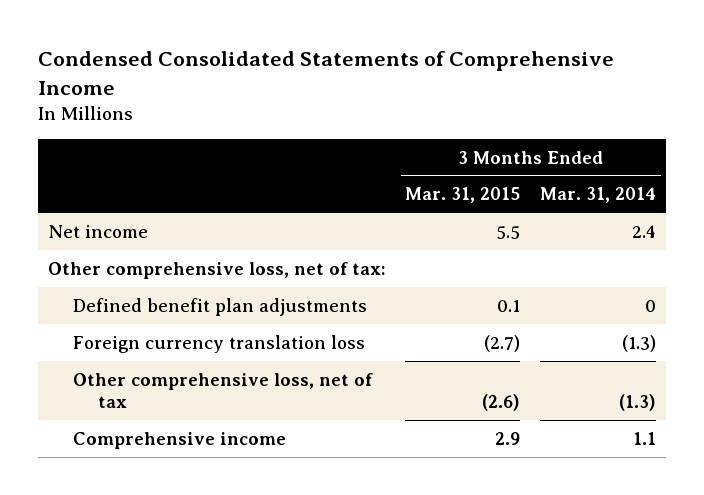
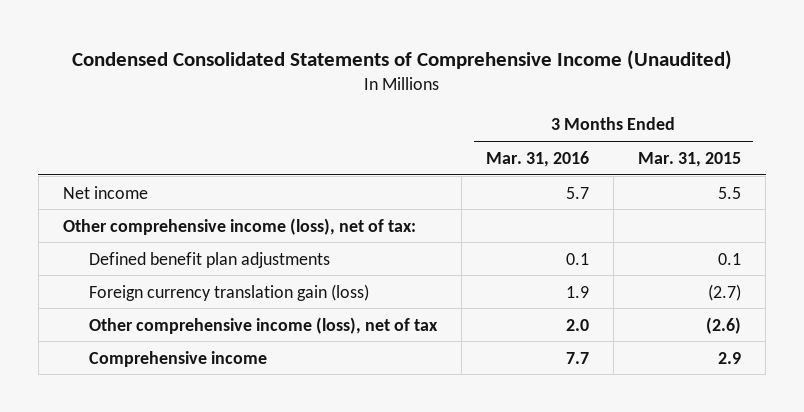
[37,51,614,96] Condensed Consolidated Statements of Comprehensive Income -> [71,50,732,71] Condensed Consolidated Statements of Comprehensive Income (Unaudited)
[540,187,657,204] Mar. 31, 2014 -> none
none -> [485,150,589,167] Mar. 31, 2016
[47,261,386,279] Other comprehensive loss, net of tax: -> [62,217,416,235] Other comprehensive income (loss), net of tax:
[72,334,365,353] Foreign currency translation loss -> [88,283,369,301] Foreign currency translation gain (loss)
[72,372,373,409] Other comprehensive loss, net of tax -> [88,316,438,334] Other comprehensive income (loss), net of tax

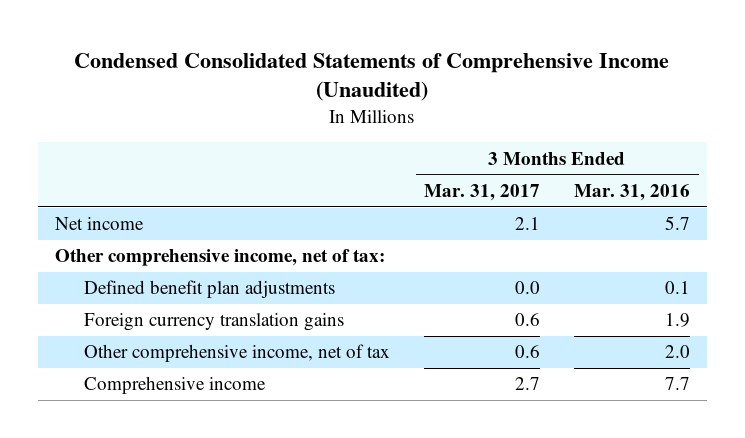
[638,151,742,167] Mar. 31, 2015 -> none
none -> [424,183,541,201] Mar. 31, 2017
[62,217,416,235] Other comprehensive income (loss), net of tax: -> [54,249,385,267] Other comprehensive income, net of tax:
[88,283,369,301] Foreign currency translation gain (loss) -> [84,313,345,332] Foreign currency translation gains
[88,316,438,334] Other comprehensive income (loss), net of tax -> [84,344,391,363] Other comprehensive income, net of tax

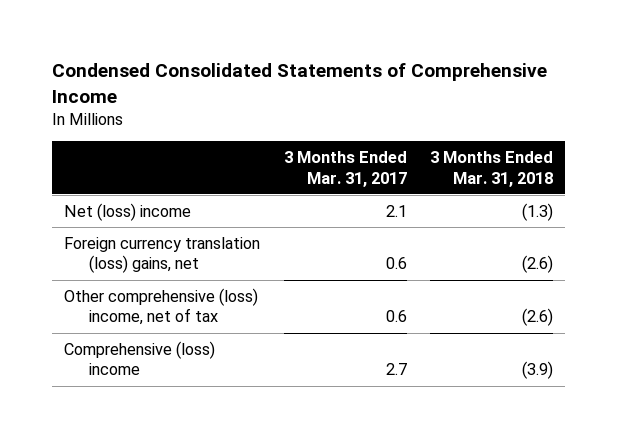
[74,52,670,102] Condensed Consolidated Statements of Comprehensive Income (Unaudited) -> [52,63,548,103] Condensed Consolidated Statements of Comprehensive Income
[574,183,691,201] Mar. 31, 2016 -> none
none -> [430,150,554,187] 3 Months Ended Mar. 31, 2018
[54,249,385,267] Other comprehensive income, net of tax: -> none
[84,280,336,299] Defined benefit plan adjustments -> none
[54,217,144,231] Net income -> [63,202,191,221] Net (loss) income
[84,313,345,332] Foreign currency translation gains -> [63,236,260,274] Foreign currency translation (loss) gains, net
[84,344,391,363] Other comprehensive income, net of tax -> [63,287,258,326] Other comprehensive (loss) income, net of tax
[84,376,267,395] Comprehensive income -> [63,340,215,376] Comprehensive (loss) income

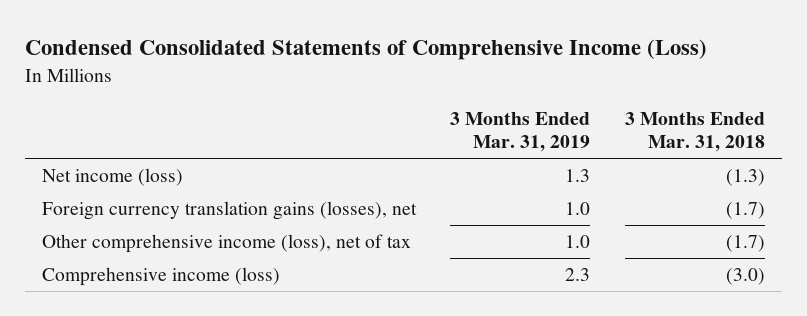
[52,63,548,103] Condensed Consolidated Statements of Comprehensive Income -> [24,39,707,61] Condensed Consolidated Statements of Comprehensive Income (Loss)
[283,150,407,187] 3 Months Ended Mar. 31, 2017 -> none
none -> [450,111,591,153] 3 Months Ended Mar. 31, 2019
[63,202,191,221] Net (loss) income -> [41,168,183,187] Net income (loss)
[63,236,260,274] Foreign currency translation (loss) gains, net -> [41,201,417,221] Foreign currency translation gains (losses), net
[522,255,554,274] (2.6) -> [725,202,765,220] (1.7)
[63,287,258,326] Other comprehensive (loss) income, net of tax -> [41,234,411,254] Other comprehensive income (loss), net of tax
[522,308,554,327] (2.6) -> [725,235,765,253] (1.7)
[63,340,215,376] Comprehensive (loss) income -> [41,267,280,287] Comprehensive income (loss)
[522,361,554,380] (3.9) -> [725,268,765,286] (3.0)

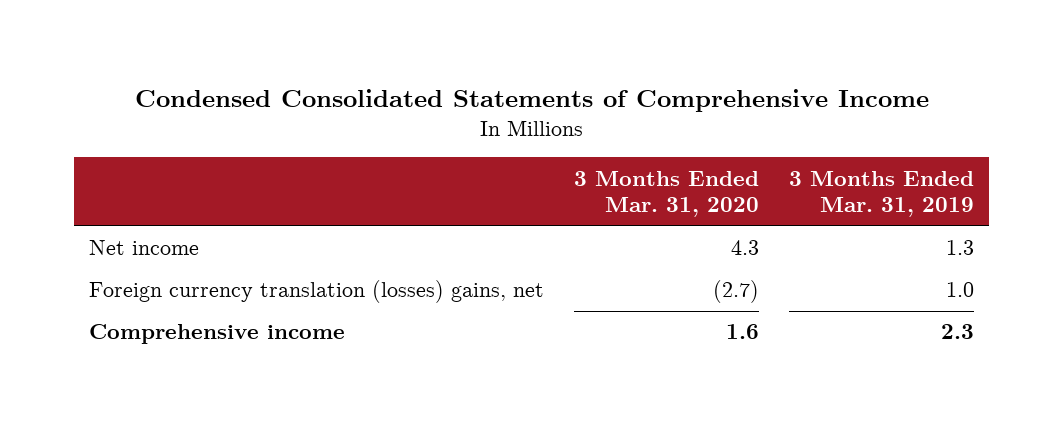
[24,39,707,61] Condensed Consolidated Statements of Comprehensive Income (Loss) -> [134,89,929,113] Condensed Consolidated Statements of Comprehensive Income
[624,111,765,153] 3 Months Ended Mar. 31, 2018 -> none
none -> [574,170,760,218] 3 Months Ended Mar. 31, 2020
[41,234,411,254] Other comprehensive income (loss), net of tax -> none
[41,168,183,187] Net income (loss) -> [89,240,200,256] Net income
[41,201,417,221] Foreign currency translation gains (losses), net -> [89,280,545,304] Foreign currency translation (losses) gains, net
[41,267,280,287] Comprehensive income (loss) -> [89,324,346,345] Comprehensive income

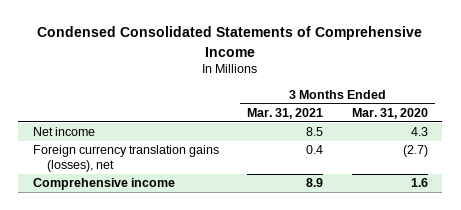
[789,170,975,218] 3 Months Ended Mar. 31, 2019 -> none
none -> [247,108,324,120] Mar. 31, 2021
[89,280,545,304] Foreign currency translation (losses) gains, net -> [32,145,219,173] Foreign currency translation gains (losses), net

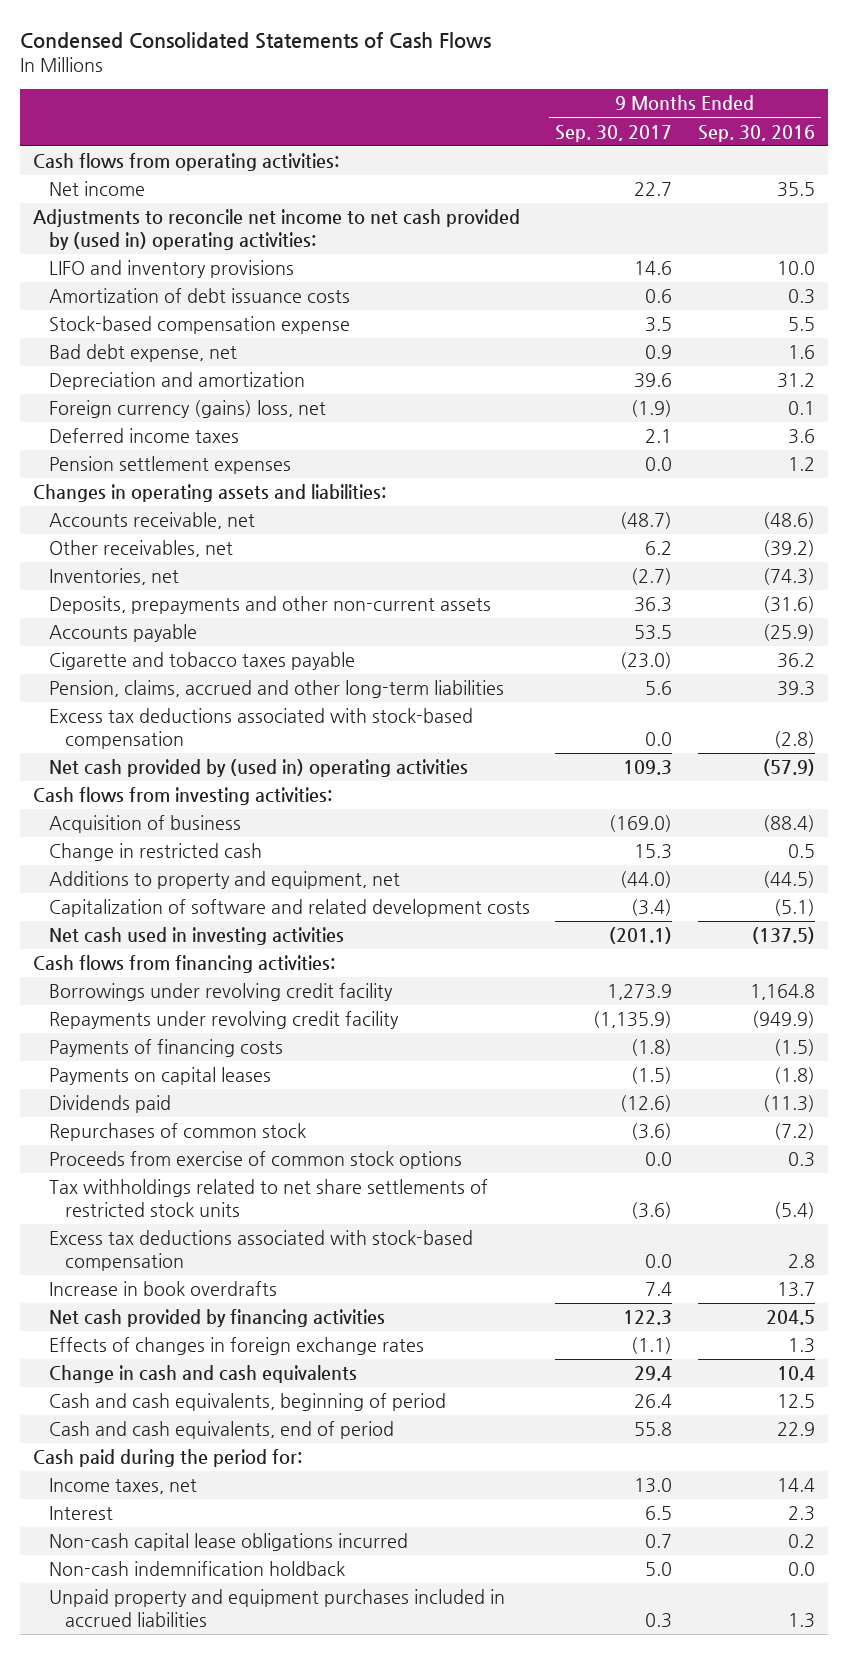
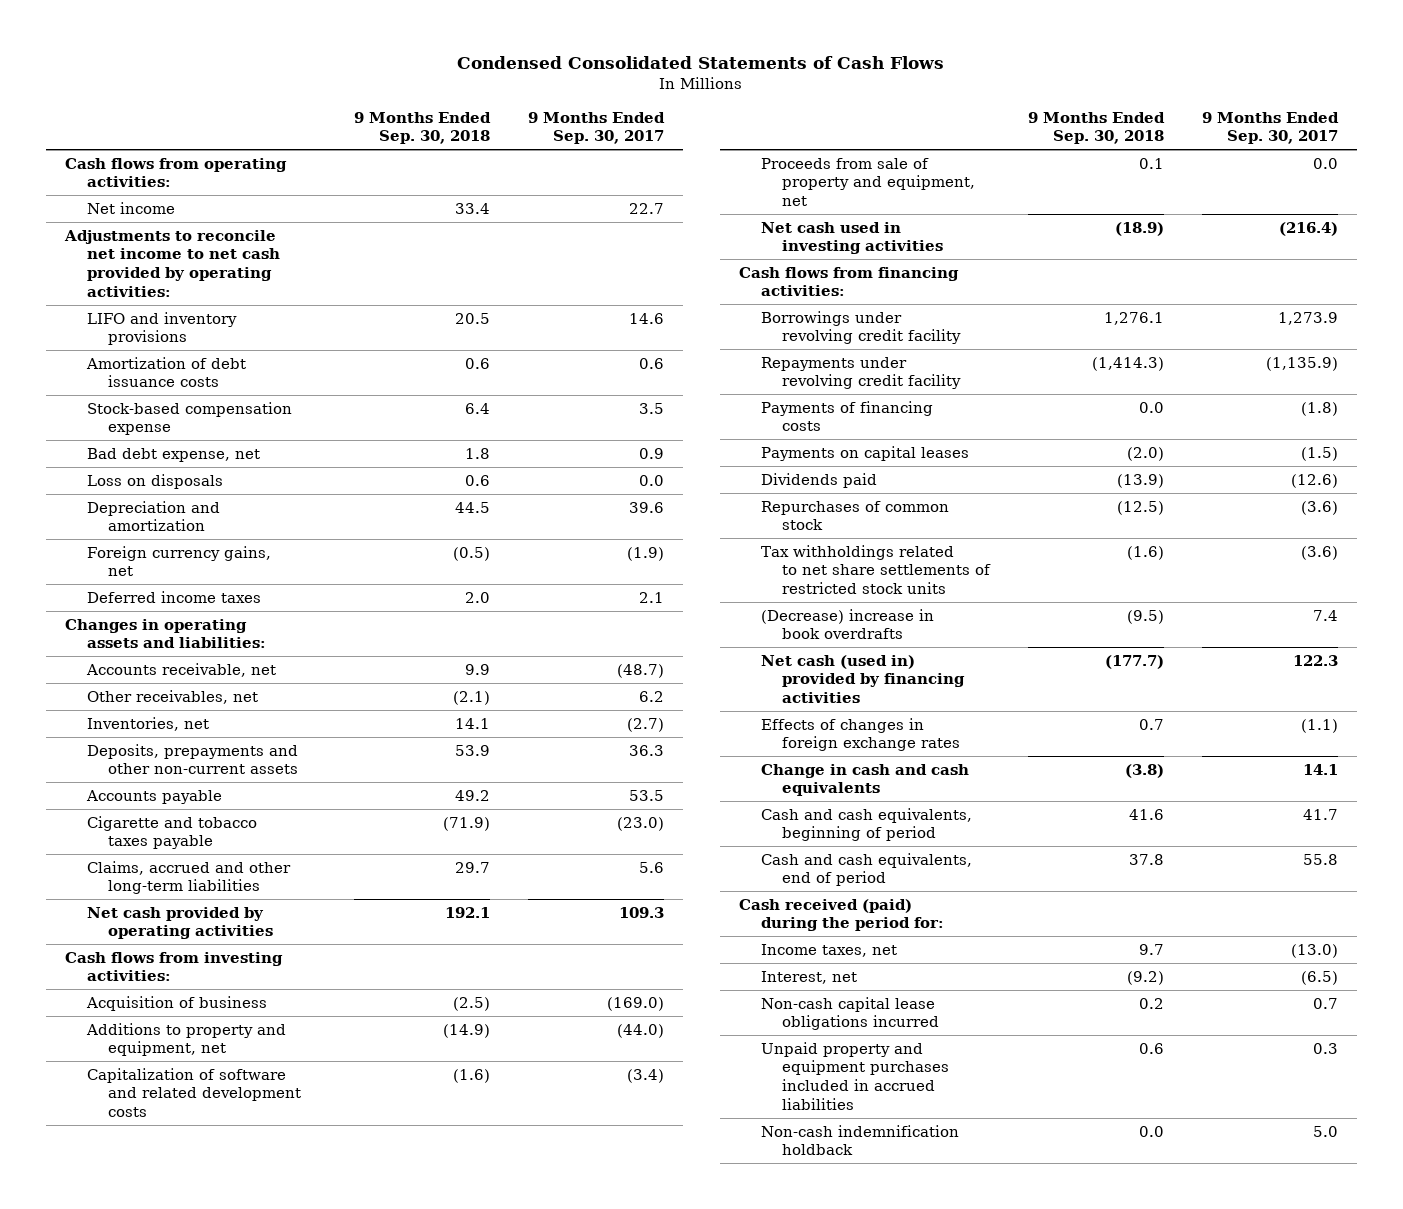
[698,124,816,142] Sep. 30, 2016 -> none
none -> [354,111,492,145] 9 Months Ended Sep. 30, 2018
[32,209,520,250] Adjustments to reconcile net income to net cash provided by (used in) operating activities: -> [64,229,280,297] Adjustments to reconcile net income to net cash provided by operating activities:
none -> [86,473,223,489] Loss on disposals
[48,400,326,419] Foreign currency (gains) loss, net -> [86,545,271,577] Foreign currency gains, net
[48,456,291,475] Pension settlement expenses -> none
[48,708,473,749] Excess tax deductions associated with stock-based compensation -> none
[48,680,504,699] Pension, claims, accrued and other long-term liabilities -> [86,860,291,895] Claims, accrued and other long-term liabilities
[48,759,468,778] Net cash provided by (used in) operating activities -> [86,906,274,940] Net cash provided by operating activities
[48,843,262,862] Change in restricted cash -> none
none -> [760,157,976,207] Proceeds from sale of property and equipment, net
[609,927,673,945] (201.1) -> [1278,221,1338,236] (216.4)
[48,1151,462,1170] Proceeds from exercise of common stock options -> none
[48,1230,473,1271] Excess tax deductions associated with stock-based compensation -> none
[48,1281,277,1297] Increase in book overdrafts -> [760,608,934,640] (Decrease) increase in book overdrafts
[48,1309,385,1328] Net cash provided by financing activities -> [760,654,966,704] Net cash (used in) provided by financing activities
[634,1366,673,1382] 29.4 -> [1302,763,1338,775] 14.1
[634,1394,673,1409] 26.4 -> [1302,808,1338,820] 41.7
[32,1449,302,1468] Cash paid during the period for: -> [738,898,944,932] Cash received (paid) during the period for:
[634,1478,673,1494] 13.0 -> [1290,943,1338,958] (13.0)
[48,1506,113,1521] Interest -> [760,970,857,984] Interest, net
[645,1506,673,1521] 6.5 -> [1300,970,1338,985] (6.5)
[48,1561,345,1577] Non-cash indemnification holdback -> [760,1124,959,1156] Non-cash indemnification holdback

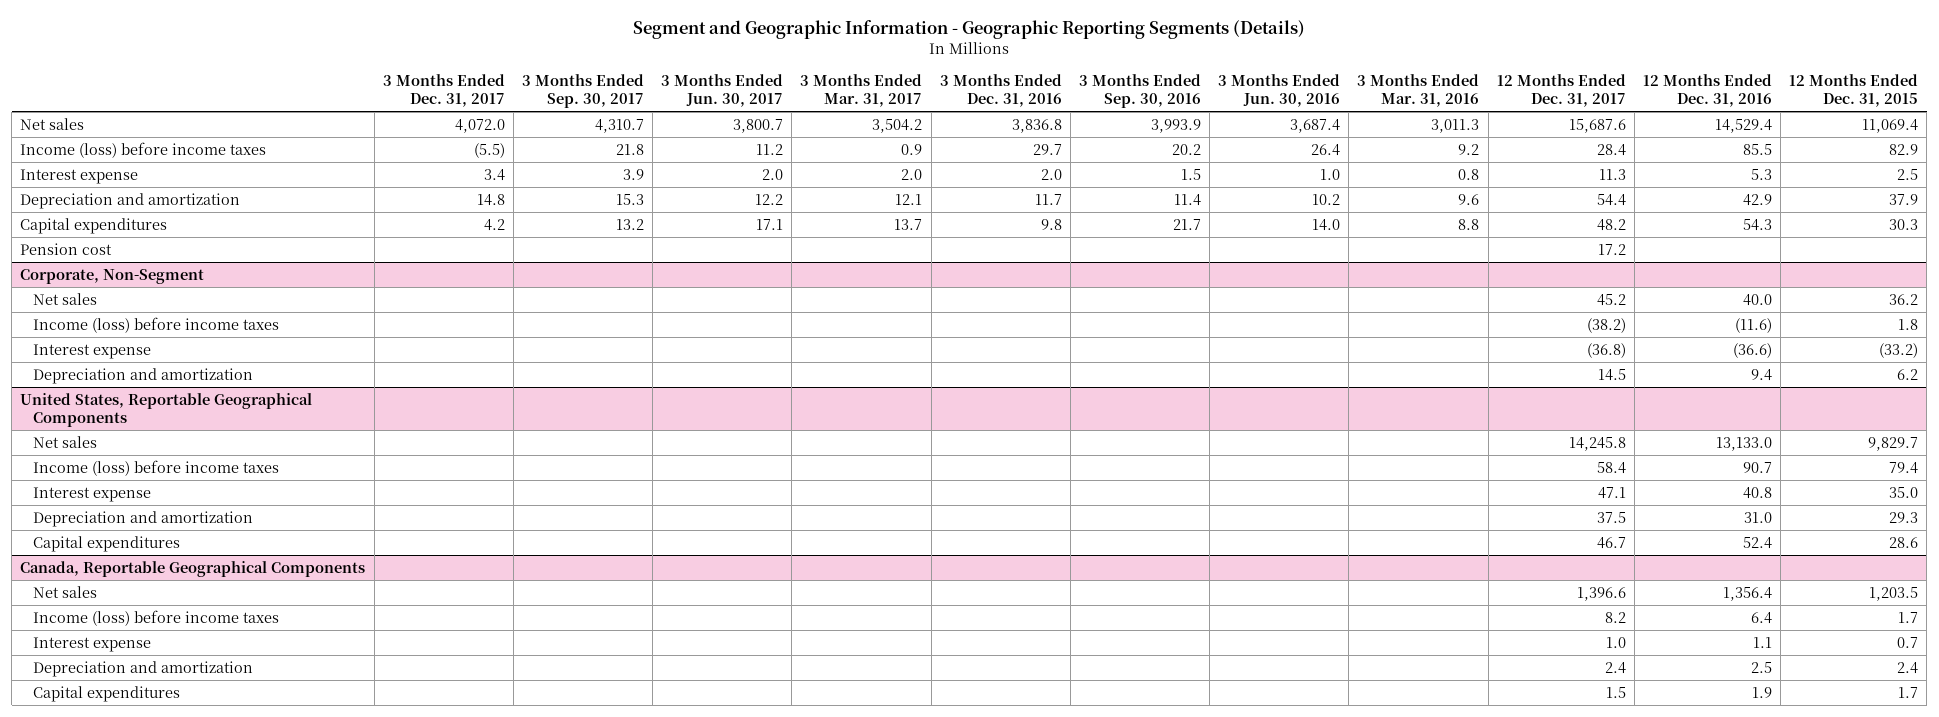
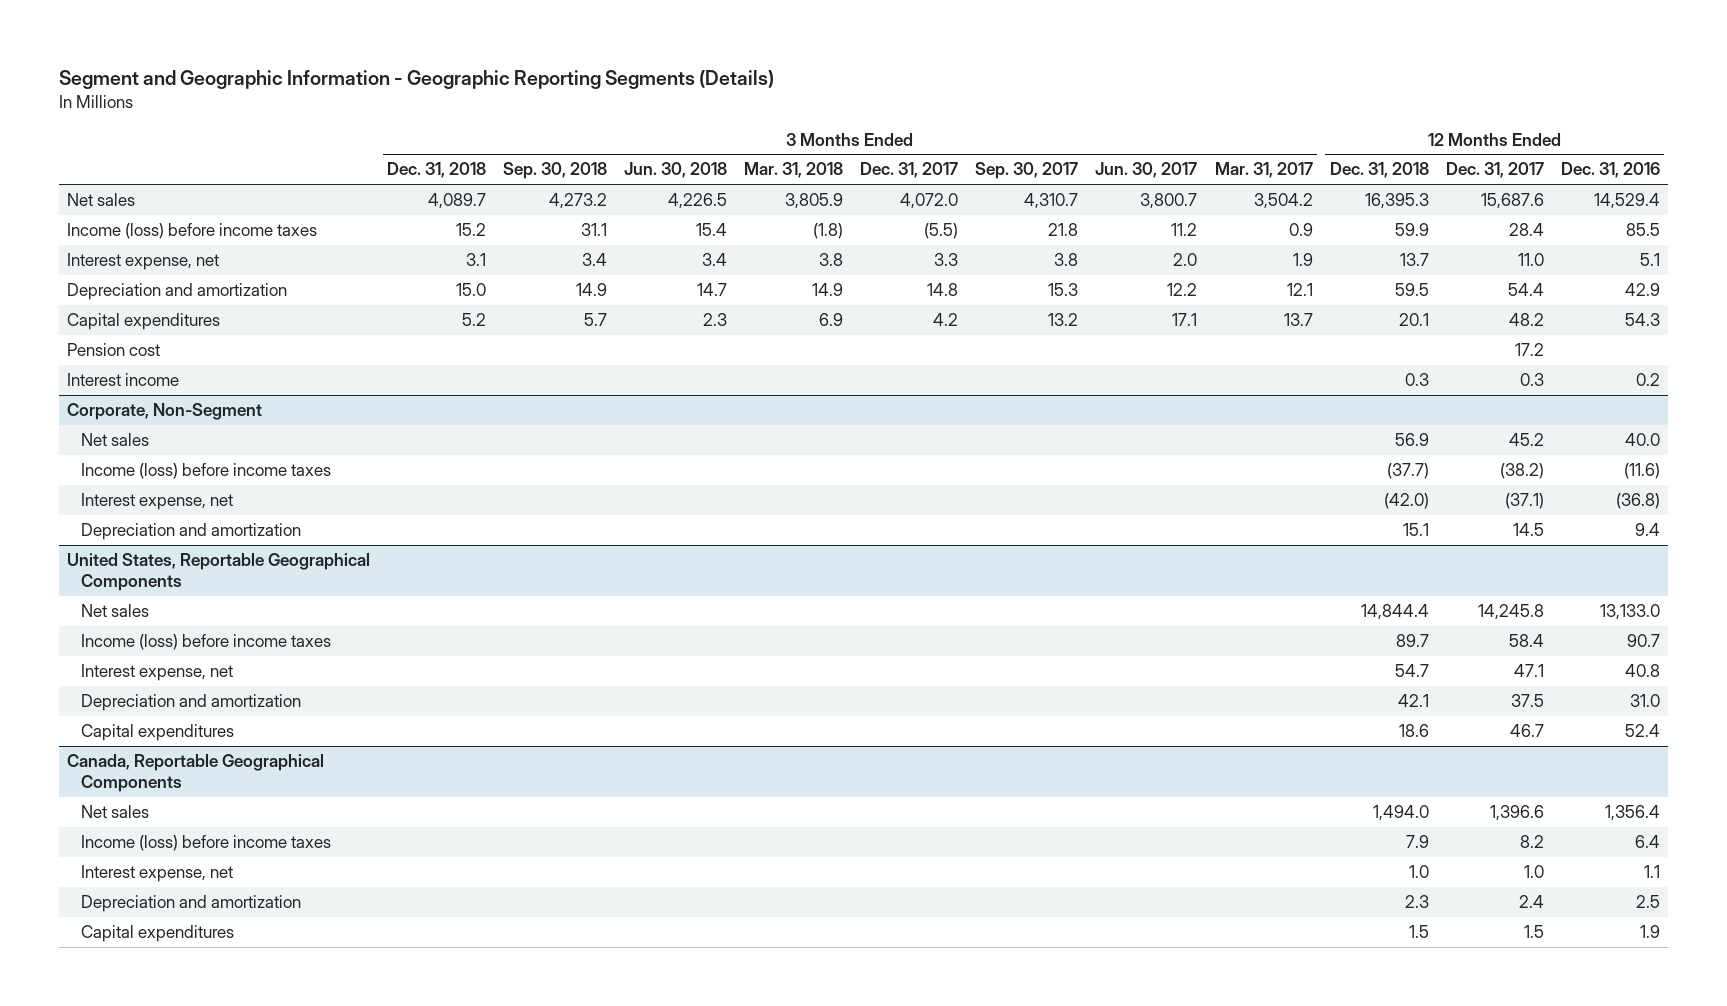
[939,74,1062,107] 3 Months Ended Dec. 31, 2016 -> none
[1078,74,1201,108] 3 Months Ended Sep. 30, 2016 -> none
[1218,74,1341,107] 3 Months Ended Jun. 30, 2016 -> none
[1357,74,1480,107] 3 Months Ended Mar. 31, 2016 -> none
[1789,74,1919,107] 12 Months Ended Dec. 31, 2015 -> none
none -> [387,162,487,179] Dec. 31, 2018
none -> [503,162,608,180] Sep. 30, 2018
none -> [624,162,728,179] Jun. 30, 2018
none -> [744,162,844,179] Mar. 31, 2018
none -> [1329,162,1429,179] Dec. 31, 2018
[20,168,139,184] Interest expense -> [67,253,220,271] Interest expense, net
[483,168,505,181] 3.4 -> [934,253,959,267] 3.3
[622,168,644,180] 3.9 -> [1054,253,1079,267] 3.8
[901,168,923,180] 2.0 -> [1292,253,1313,267] 1.9
[1598,168,1626,180] 11.3 -> [1517,253,1544,267] 11.0
[1750,168,1772,180] 5.3 -> [1639,253,1660,267] 5.1
none -> [67,373,180,387] Interest income
[33,343,152,359] Interest expense -> [80,493,233,511] Interest expense, net
[1586,342,1626,358] (36.8) -> [1504,493,1544,510] (37.1)
[1732,342,1772,358] (36.6) -> [1615,493,1660,510] (36.8)
[33,486,152,502] Interest expense -> [80,664,233,682] Interest expense, net
[33,636,152,652] Interest expense -> [80,865,233,883] Interest expense, net

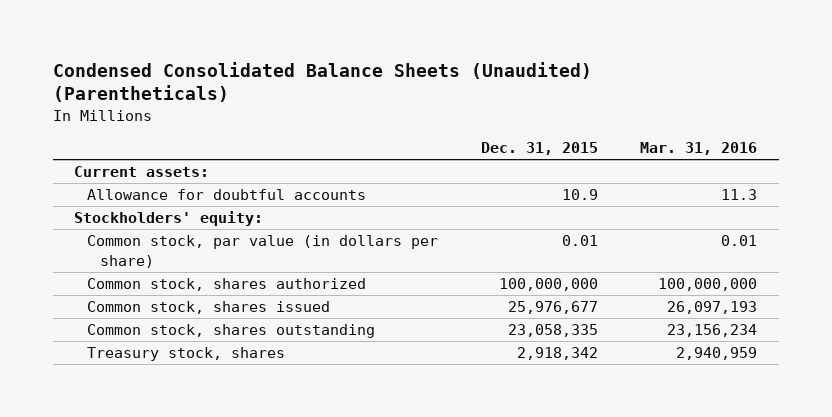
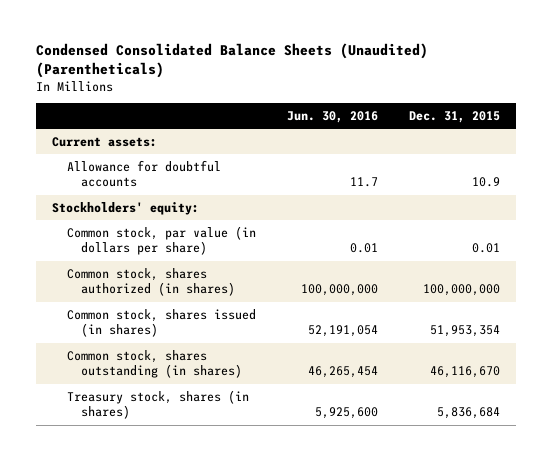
[640,142,758,156] Mar. 31, 2016 -> none
none -> [286,111,378,124] Jun. 30, 2016
[87,278,367,292] Common stock, shares authorized -> [66,267,236,297] Common stock, shares authorized (in shares)
[87,301,331,315] Common stock, shares issued -> [66,308,256,338] Common stock, shares issued (in shares)
[507,301,598,315] 25,976,677 -> [430,325,501,338] 51,953,354
[87,324,376,339] Common stock, shares outstanding -> [66,349,243,379] Common stock, shares outstanding (in shares)
[507,324,598,338] 23,058,335 -> [430,366,501,379] 46,116,670
[87,347,286,362] Treasury stock, shares -> [66,389,249,420] Treasury stock, shares (in shares)
[516,347,598,361] 2,918,342 -> [437,407,501,420] 5,836,684

